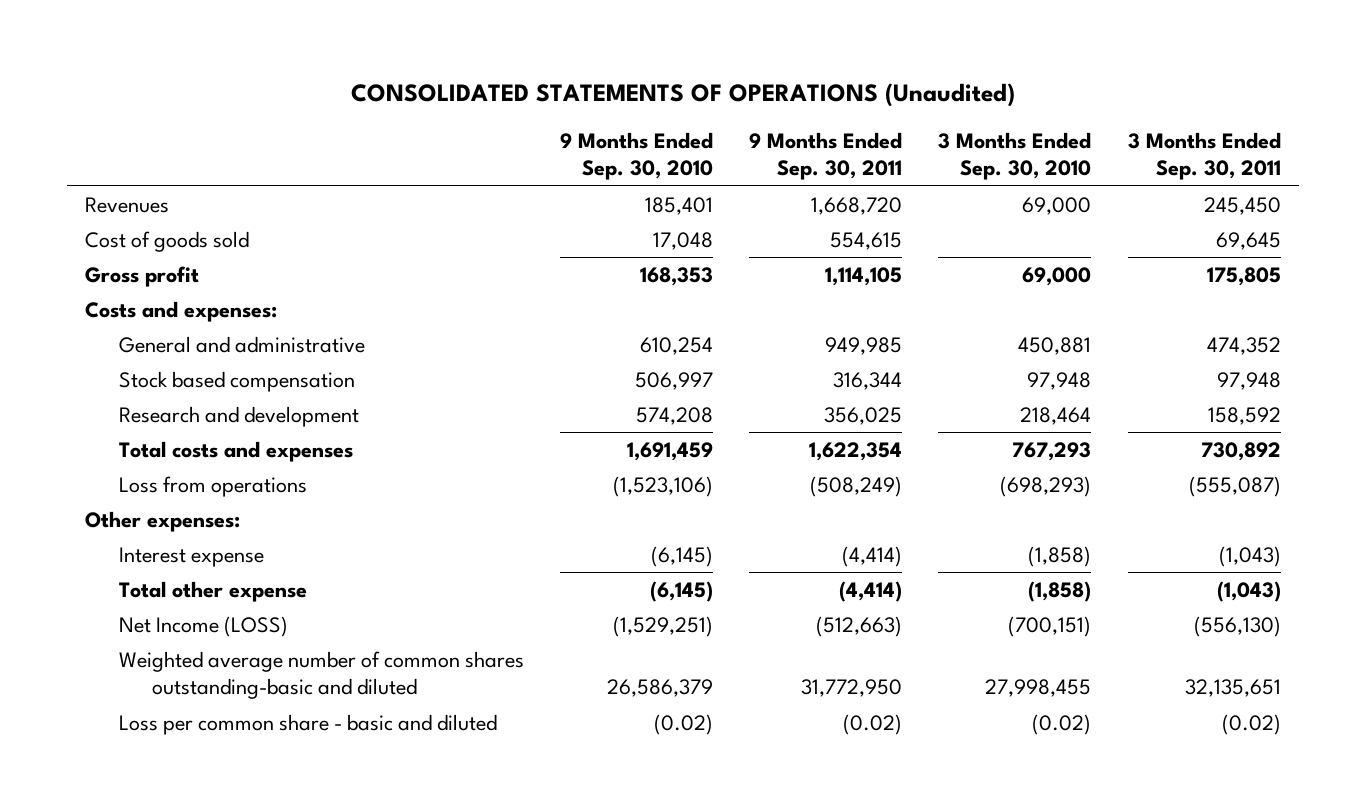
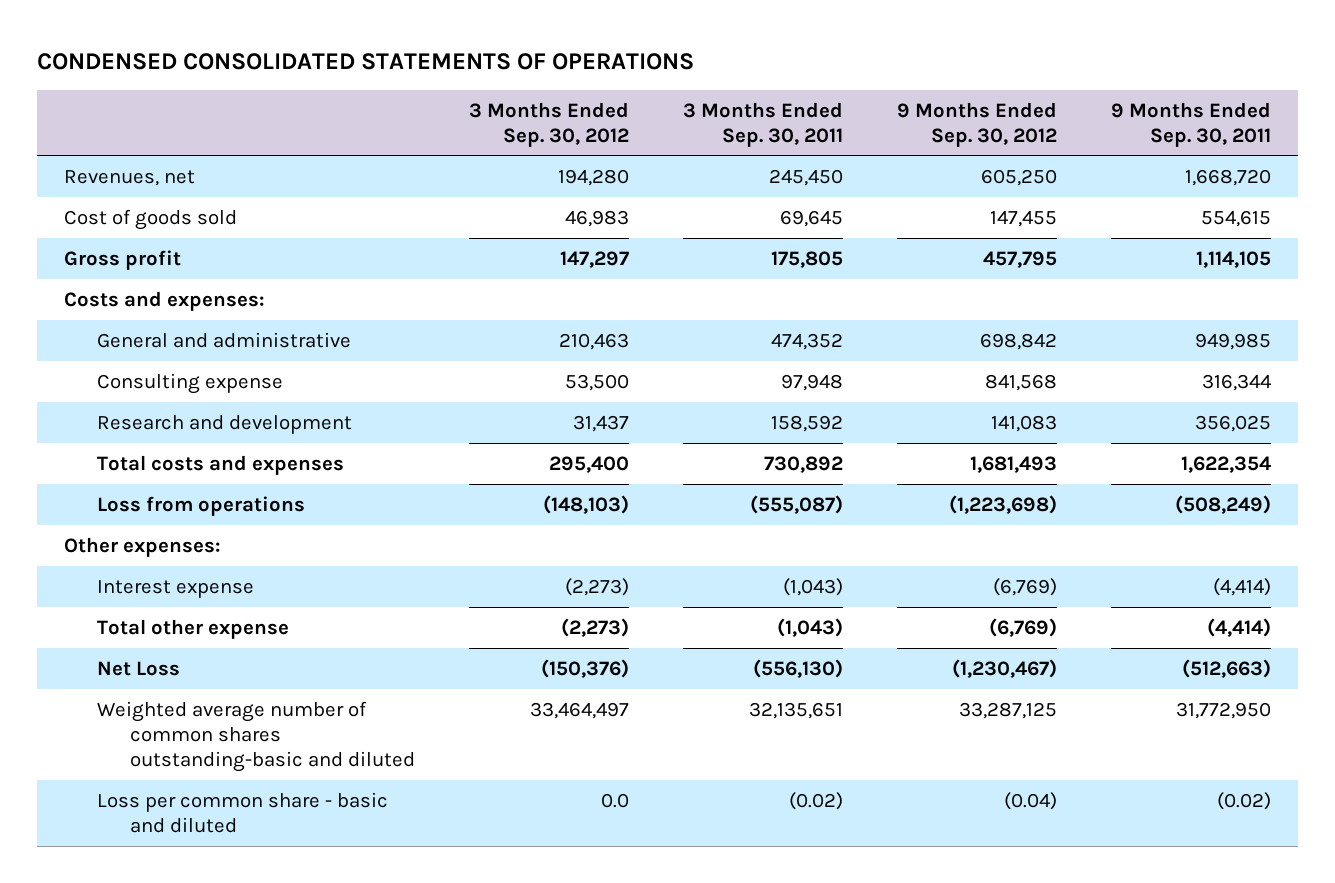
[351,83,1016,108] CONSOLIDATED STATEMENTS OF OPERATIONS (Unaudited) -> [36,52,694,70] CONDENSED CONSOLIDATED STATEMENTS OF OPERATIONS
[559,131,713,181] 9 Months Ended Sep. 30, 2010 -> none
[938,131,1092,181] 3 Months Ended Sep. 30, 2010 -> none
none -> [468,101,629,147] 3 Months Ended Sep. 30, 2012
none -> [896,101,1057,147] 9 Months Ended Sep. 30, 2012
[85,196,170,213] Revenues -> [63,169,195,186] Revenues, net
[118,370,355,392] Stock based compensation -> [96,372,283,394] Consulting expense
[118,615,288,637] Net Income (LOSS) -> [96,660,180,676] Net Loss

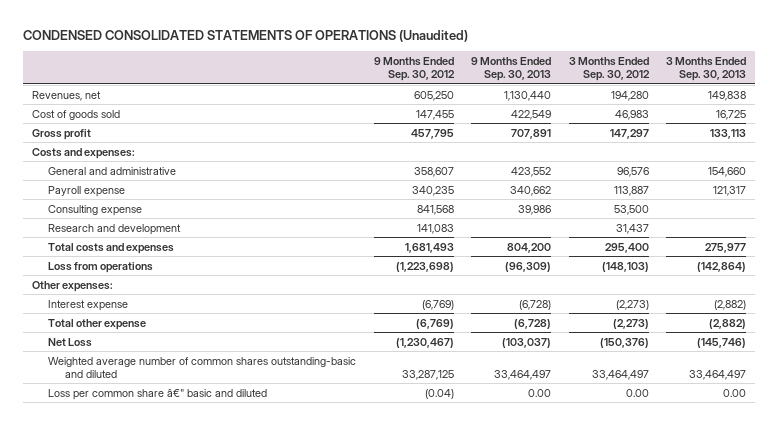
[36,52,694,70] CONDENSED CONSOLIDATED STATEMENTS OF OPERATIONS -> [22,30,468,43] CONDENSED CONSOLIDATED STATEMENTS OF OPERATIONS (Unaudited)
[682,101,843,147] 3 Months Ended Sep. 30, 2011 -> none
[1110,101,1271,147] 9 Months Ended Sep. 30, 2011 -> none
none -> [471,57,552,82] 9 Months Ended Sep. 30, 2013
none -> [666,57,747,82] 3 Months Ended Sep. 30, 2013
[558,332,629,350] 210,463 -> [616,166,649,177] 96,576
[979,332,1057,350] 698,842 -> [413,166,454,177] 358,607
none -> [48,185,126,197] Payroll expense
[96,791,388,833] Loss per common share - basic and diluted -> [48,388,268,400] Loss per common share â€" basic and diluted
[600,792,629,808] 0.0 -> [625,388,649,397] 0.00

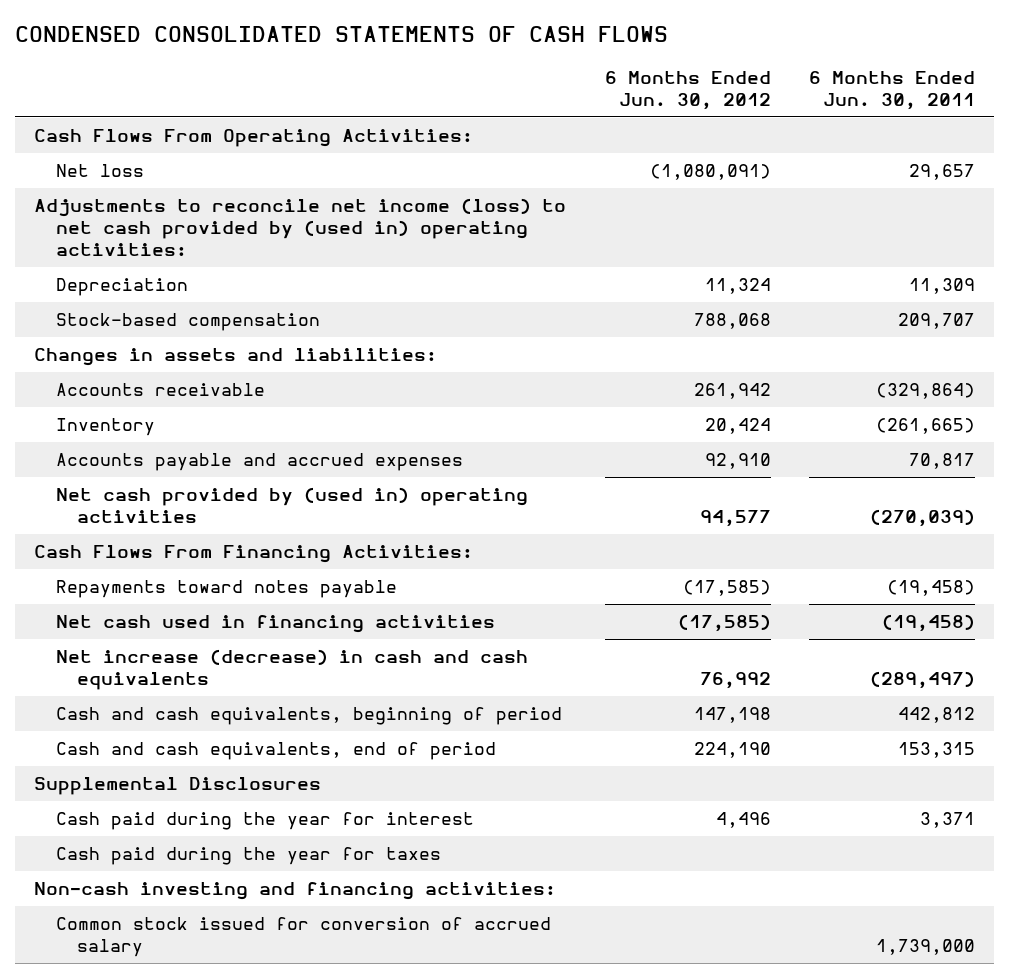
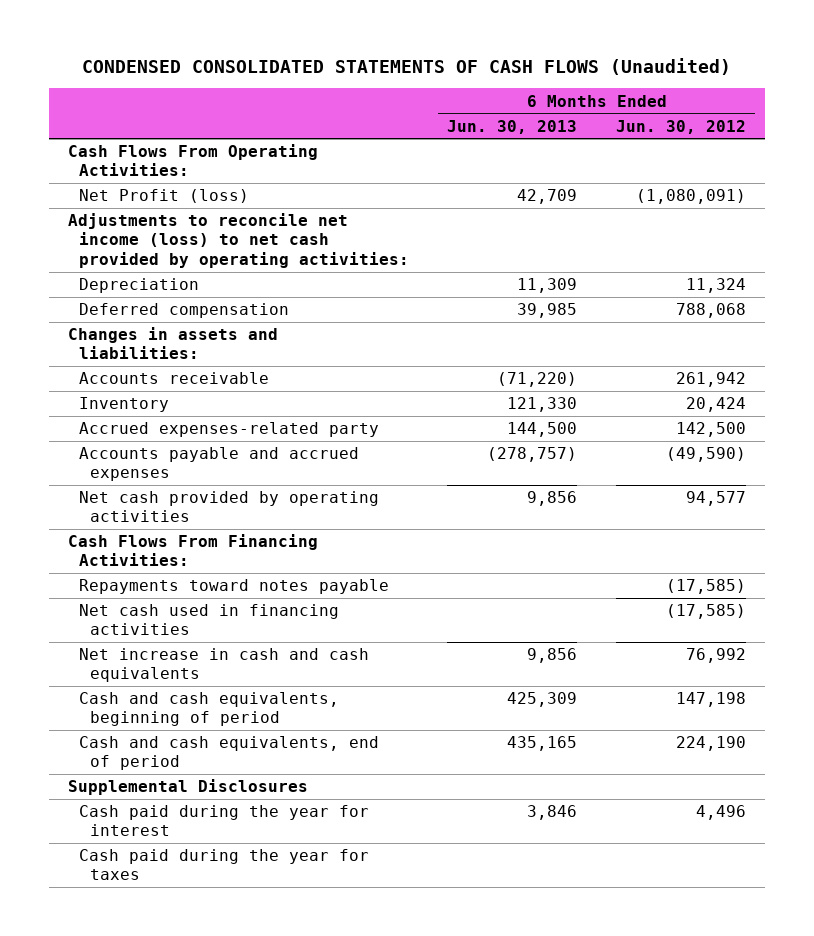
[14,26,668,43] CONDENSED CONSOLIDATED STATEMENTS OF CASH FLOWS -> [81,57,731,75] CONDENSED CONSOLIDATED STATEMENTS OF CASH FLOWS (Unaudited)
[809,71,976,110] 6 Months Ended Jun. 30, 2011 -> none
none -> [447,119,578,134] Jun. 30, 2013
[55,164,144,178] Net loss -> [78,189,249,204] Net Profit (loss)
[34,198,567,256] Adjustments to reconcile net income (loss) to net cash provided by (used in) operating activities: -> [67,213,409,268] Adjustments to reconcile net income (loss) to net cash provided by operating activities:
[55,313,320,332] Stock-based compensation -> [78,303,289,319] Deferred compensation
none -> [78,422,379,438] Accrued expenses-related party
[704,453,771,470] 92,910 -> [665,447,746,463] (49,590)
[55,487,528,524] Net cash provided by (used in) operating activities -> [78,491,379,523] Net cash provided by operating activities
[55,649,528,691] Net increase (decrease) in cash and cash equivalents -> [78,648,369,683] Net increase in cash and cash equivalents
[34,882,557,901] Non-cash investing and financing activities: -> none
[55,917,551,958] Common stock issued for conversion of accrued salary -> none

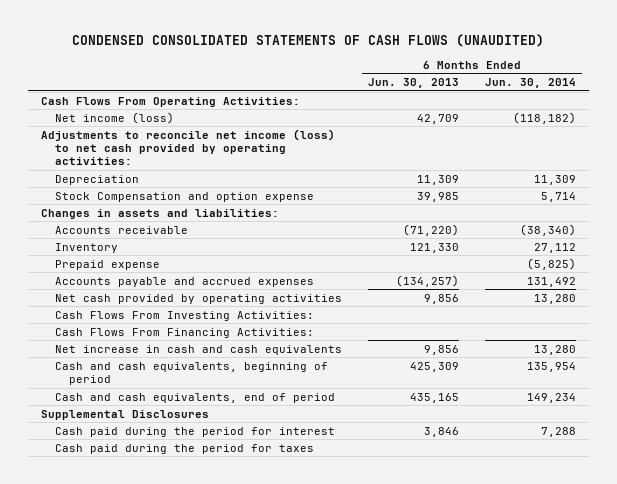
[81,57,731,75] CONDENSED CONSOLIDATED STATEMENTS OF CASH FLOWS (Unaudited) -> [72,34,545,48] CONDENSED CONSOLIDATED STATEMENTS OF CASH FLOWS (UNAUDITED)
[615,119,746,134] Jun. 30, 2012 -> none
none -> [484,78,576,89] Jun. 30, 2014
[78,189,249,204] Net Profit (loss) -> [55,111,175,124] Net income (loss)
[78,303,289,319] Deferred compensation -> [55,191,315,202] Stock Compensation and option expense
[78,422,379,438] Accrued expenses-related party -> none
none -> [55,259,161,270] Prepaid expense
[487,447,578,463] (278,757) -> [395,274,459,287] (134,257)
none -> [55,310,315,321] Cash Flows From Investing Activities:
[78,579,389,595] Repayments toward notes payable -> none
[78,604,339,636] Net cash used in financing activities -> none
[78,805,369,837] Cash paid during the year for interest -> [55,426,336,437] Cash paid during the period for interest
[78,849,369,881] Cash paid during the year for taxes -> [55,443,315,454] Cash paid during the period for taxes

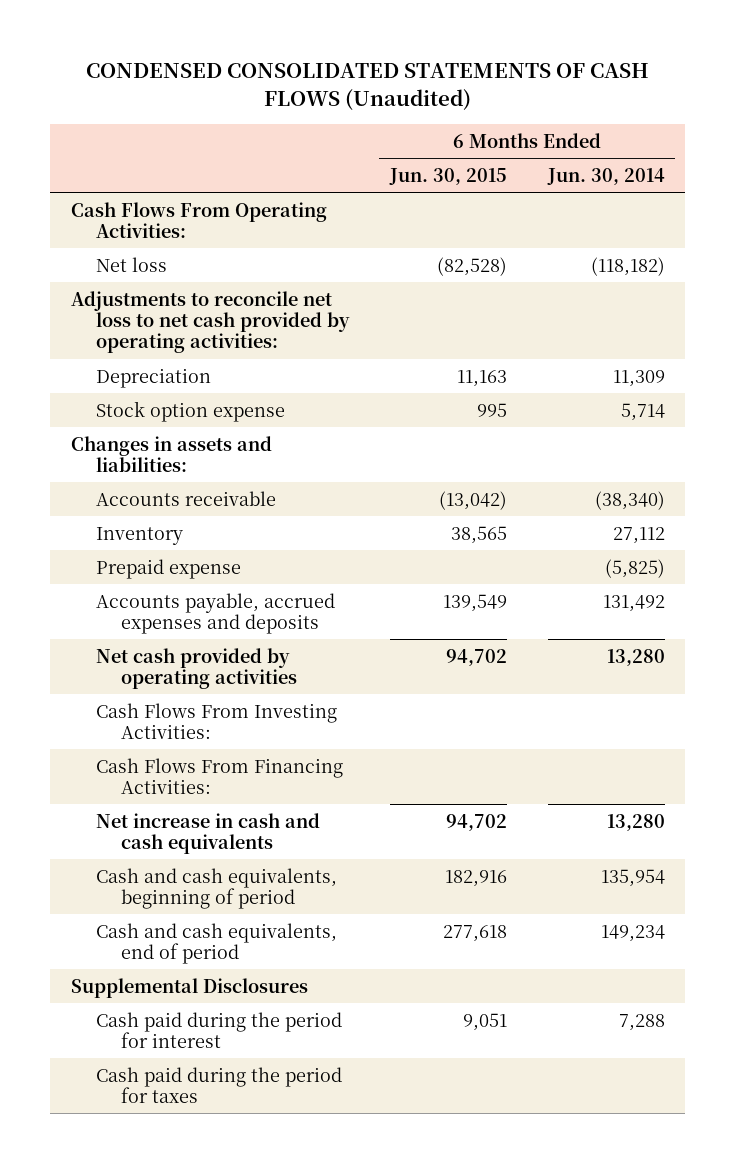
[72,34,545,48] CONDENSED CONSOLIDATED STATEMENTS OF CASH FLOWS (UNAUDITED) -> [85,63,649,112] CONDENSED CONSOLIDATED STATEMENTS OF CASH FLOWS (Unaudited)
[367,78,459,89] Jun. 30, 2013 -> none
none -> [388,167,507,185] Jun. 30, 2015
[55,111,175,124] Net income (loss) -> [95,256,167,272] Net loss
[41,128,336,166] Adjustments to reconcile net income (loss) to net cash provided by operating activities: -> [70,290,350,354] Adjustments to reconcile net loss to net cash provided by operating activities:
[55,191,315,202] Stock Compensation and option expense -> [95,400,285,422] Stock option expense
[55,276,315,287] Accounts payable and accrued expenses -> [95,592,335,634] Accounts payable, accrued expenses and deposits

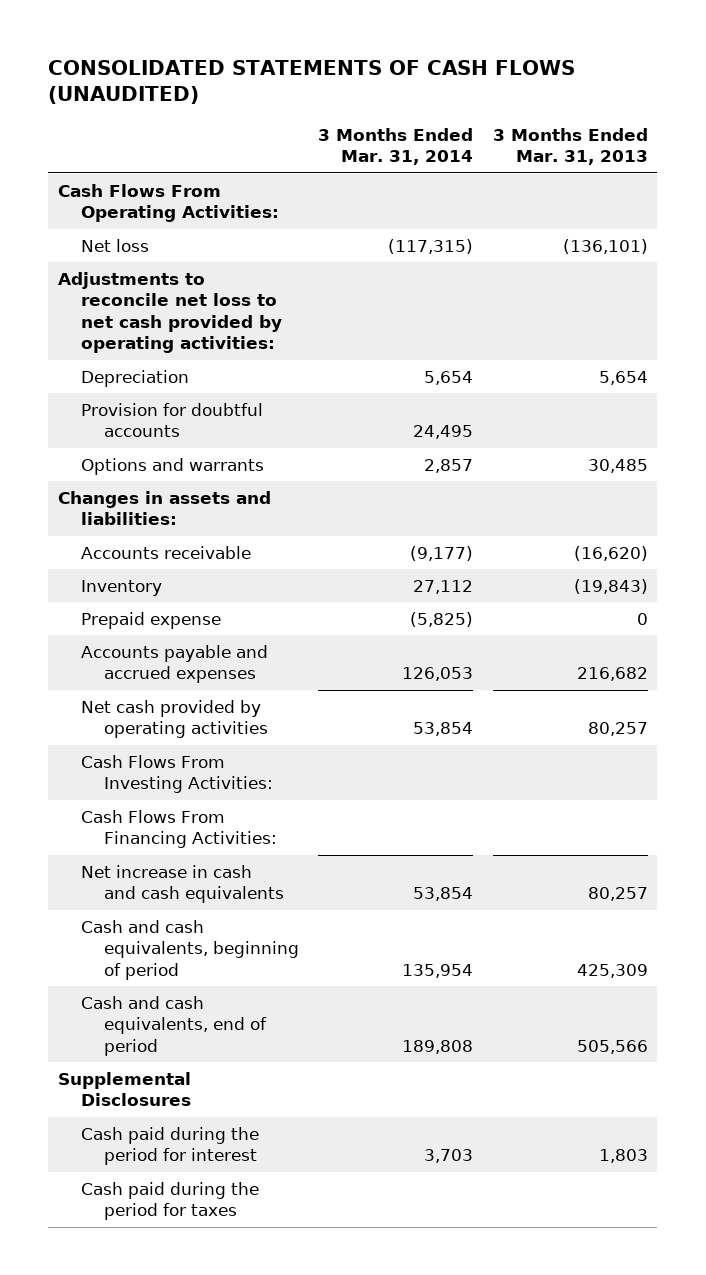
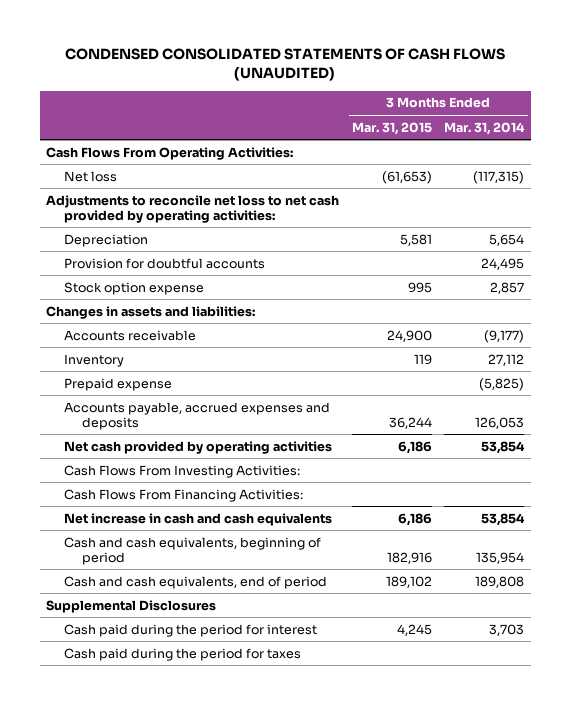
[48,59,576,105] CONSOLIDATED STATEMENTS OF CASH FLOWS (UNAUDITED) -> [65,48,506,82] CONDENSED CONSOLIDATED STATEMENTS OF CASH FLOWS (UNAUDITED)
[492,127,648,166] 3 Months Ended Mar. 31, 2013 -> none
none -> [351,121,432,135] Mar. 31, 2015
[80,457,264,475] Options and warrants -> [64,281,205,295] Stock option expense
[80,644,268,684] Accounts payable and accrued expenses -> [64,401,331,430] Accounts payable, accrued expenses and deposits

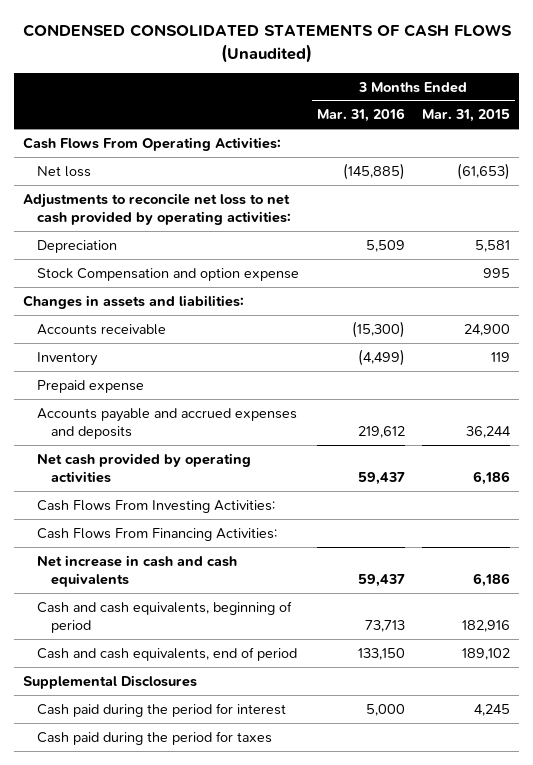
[65,48,506,82] CONDENSED CONSOLIDATED STATEMENTS OF CASH FLOWS (UNAUDITED) -> [22,24,512,63] CONDENSED CONSOLIDATED STATEMENTS OF CASH FLOWS (Unaudited)
[444,121,526,135] Mar. 31, 2014 -> none
none -> [316,108,405,123] Mar. 31, 2016
[64,257,266,269] Provision for doubtful accounts -> none
[64,281,205,295] Stock option expense -> [36,267,299,281] Stock Compensation and option expense
[64,401,331,430] Accounts payable, accrued expenses and deposits -> [36,407,297,440] Accounts payable and accrued expenses and deposits

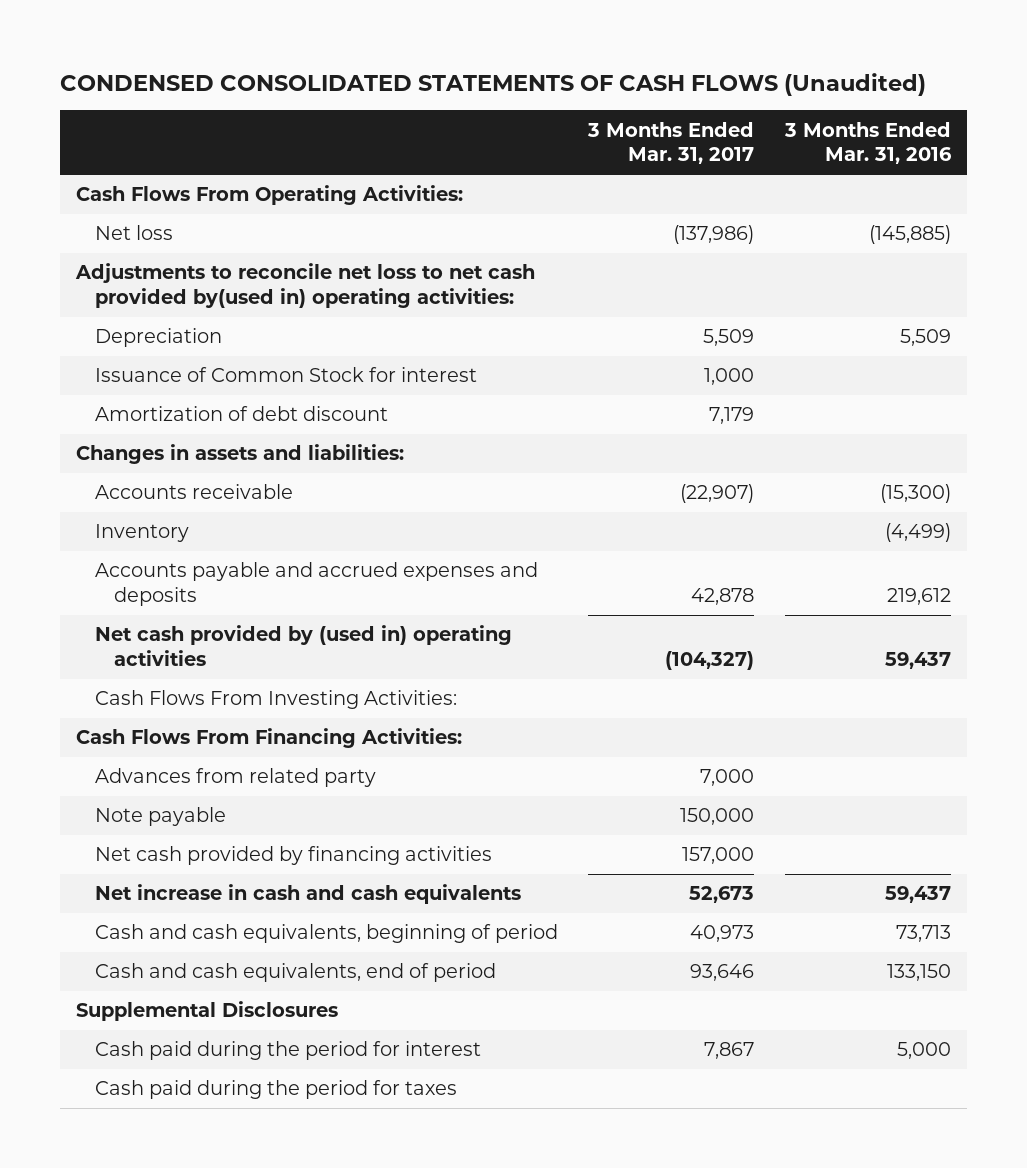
[422,109,511,123] Mar. 31, 2015 -> none
none -> [587,121,755,165] 3 Months Ended Mar. 31, 2017
[22,192,291,226] Adjustments to reconcile net loss to net cash provided by operating activities: -> [74,263,535,309] Adjustments to reconcile net loss to net cash provided by(used in) operating activities:
[36,267,299,281] Stock Compensation and option expense -> [94,367,477,383] Issuance of Common Stock for interest
none -> [94,406,388,422] Amortization of debt discount
[36,379,144,393] Prepaid expense -> none
[36,452,251,484] Net cash provided by operating activities -> [94,625,512,667] Net cash provided by (used in) operating activities
none -> [94,768,376,788] Advances from related party
none -> [94,807,226,827] Note payable
none -> [94,846,492,866] Net cash provided by financing activities

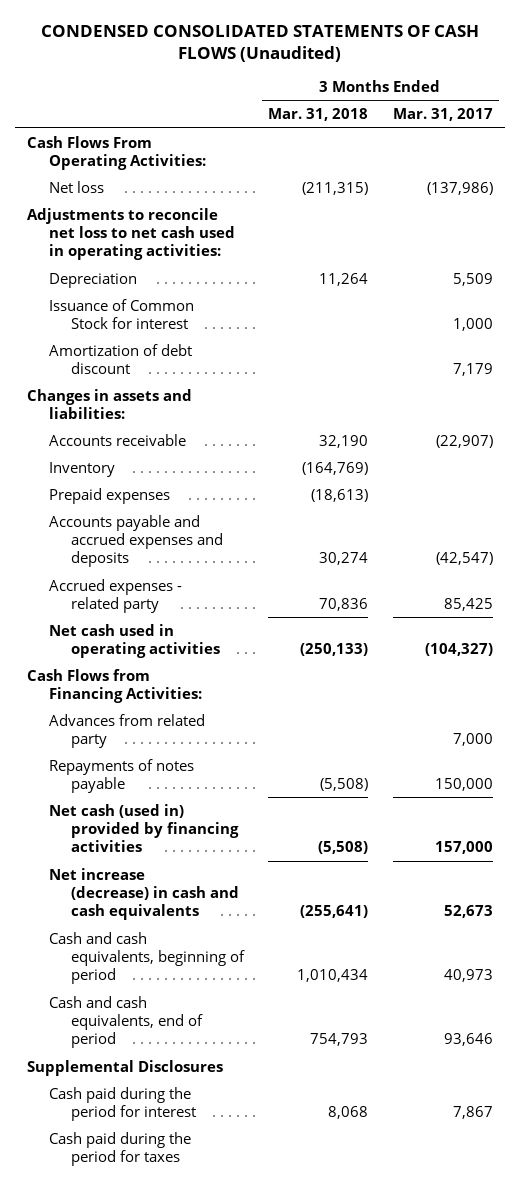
[784,121,953,165] 3 Months Ended Mar. 31, 2016 -> none
none -> [268,108,369,122] Mar. 31, 2018
[74,263,535,309] Adjustments to reconcile net loss to net cash provided by(used in) operating activities: -> [27,207,235,261] Adjustments to reconcile net loss to net cash used in operating activities:
[94,690,457,710] Cash Flows From Investing Activities: -> none
none -> [48,487,170,504] Prepaid expenses
[691,588,755,606] 42,878 -> [435,552,493,566] (42,547)
none -> [48,578,182,613] Accrued expenses - related party
[94,625,512,667] Net cash provided by (used in) operating activities -> [48,623,220,658] Net cash used in operating activities
[75,728,462,749] Cash Flows From Financing Activities: -> [27,668,202,703] Cash Flows from Financing Activities:
[94,807,226,827] Note payable -> none
none -> [48,758,194,793] Repayments of notes payable
[94,846,492,866] Net cash provided by financing activities -> [48,803,239,853] Net cash (used in) provided by financing activities
[94,884,521,905] Net increase in cash and cash equivalents -> [48,867,239,921] Net increase (decrease) in cash and cash equivalents

